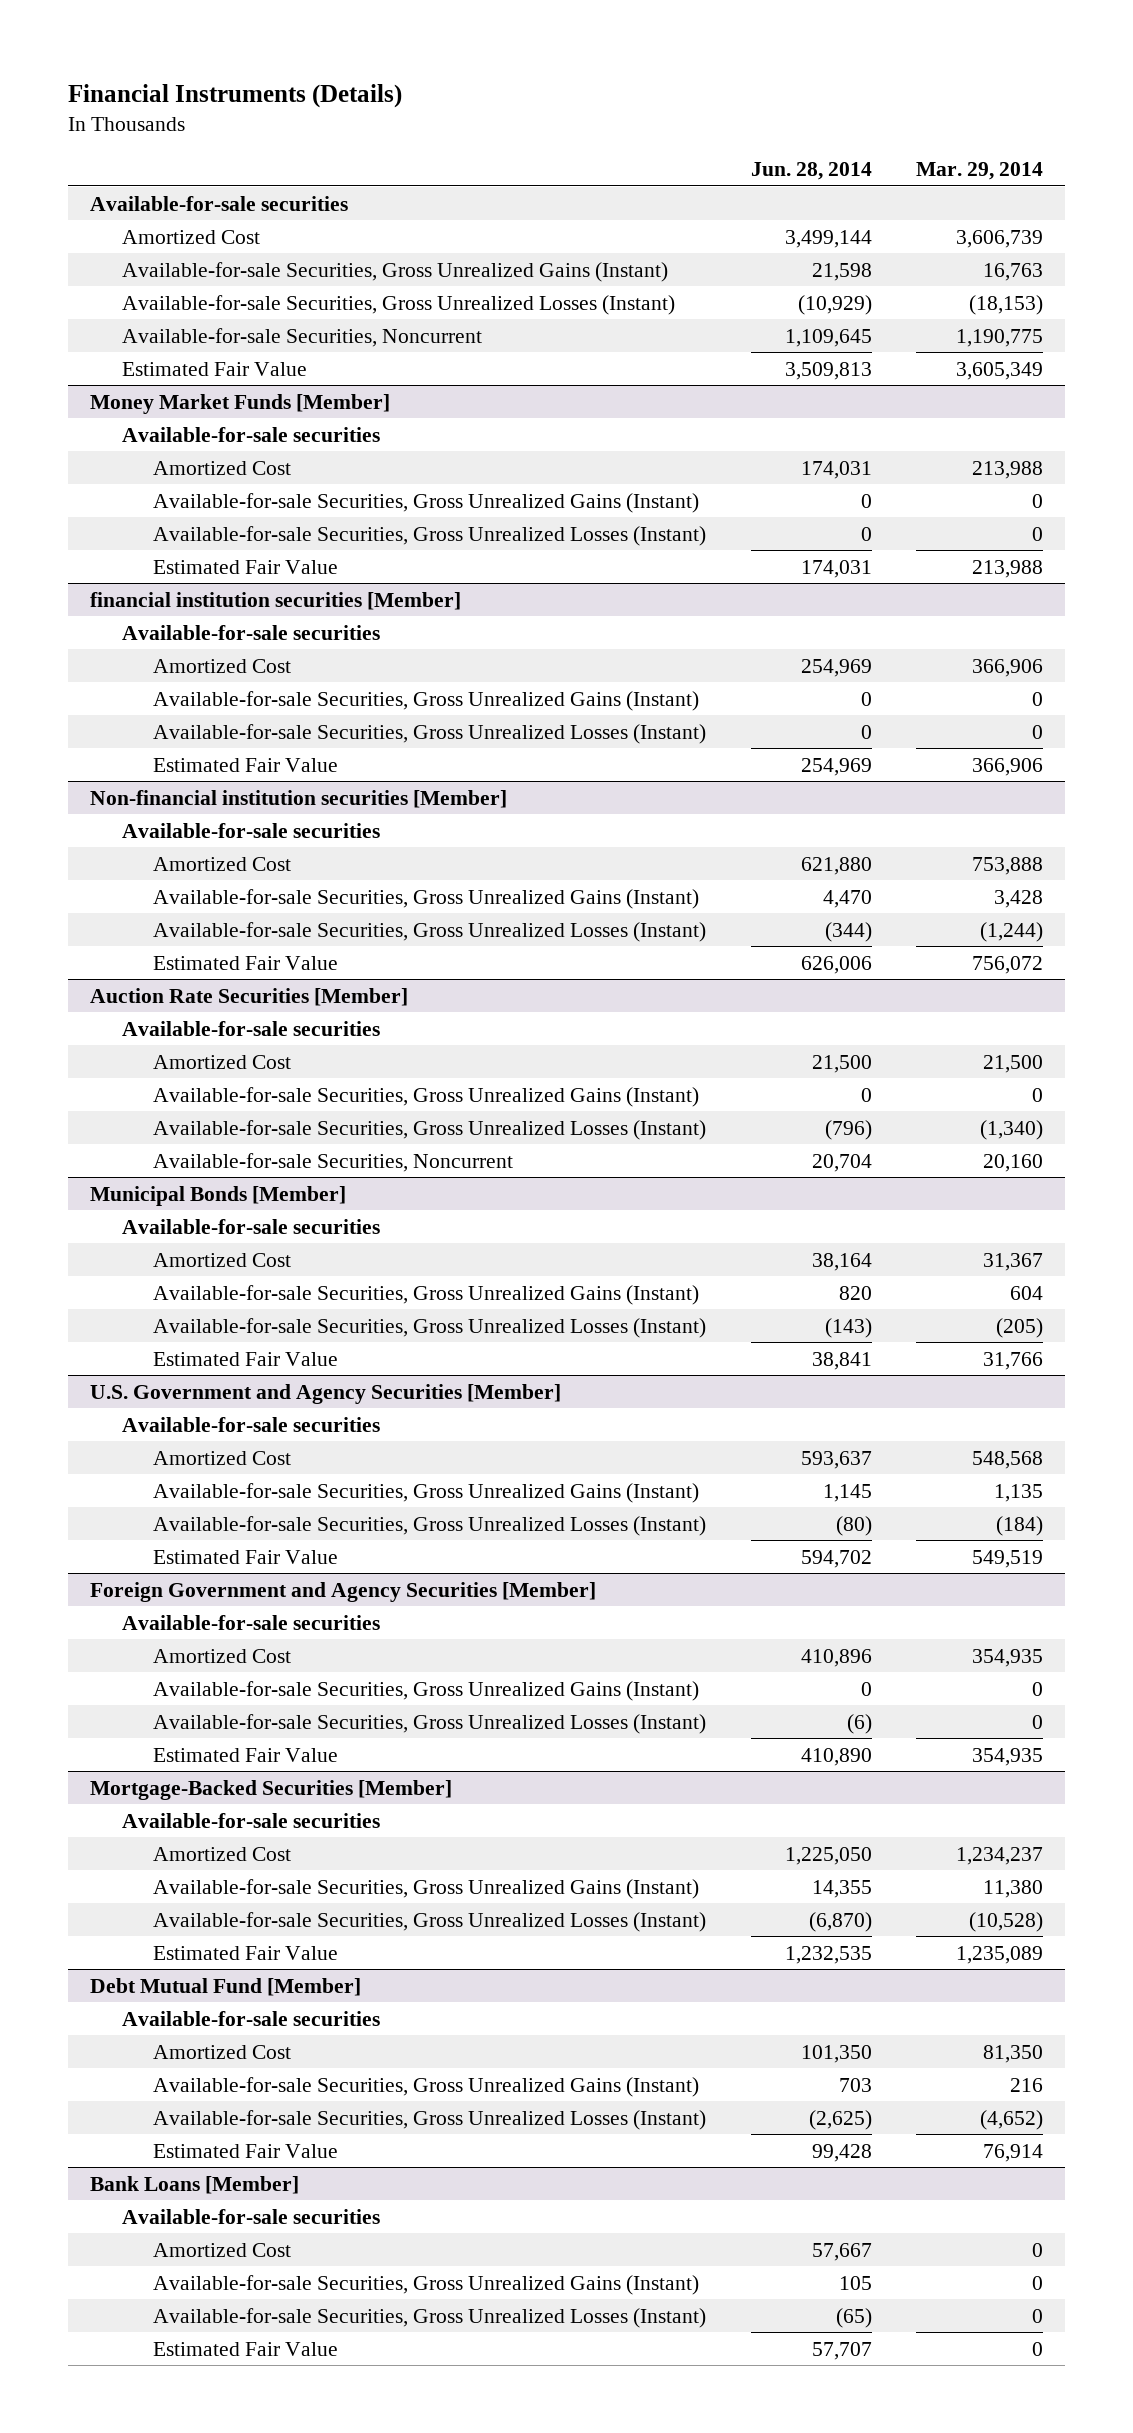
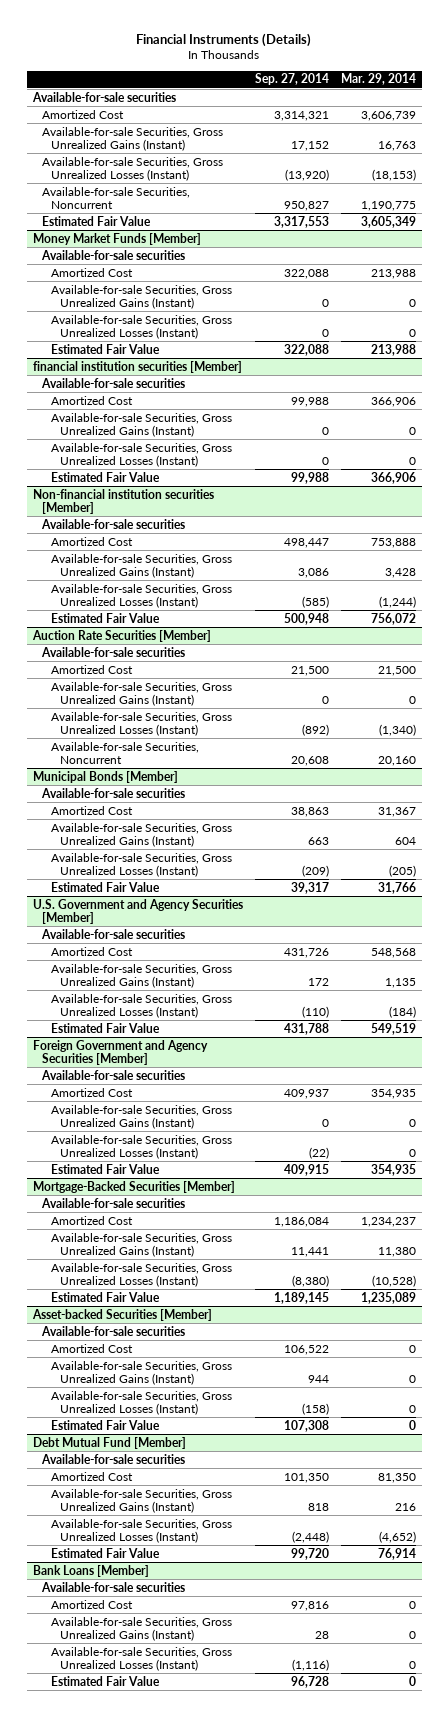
[750,162,872,181] Jun. 28, 2014 -> none
none -> [254,73,329,86] Sep. 27, 2014
none -> [31,1308,212,1321] Asset-backed Securities [Member]
none -> [40,1325,185,1336] Available-for-sale securities
none -> [51,1343,134,1353] Amortized Cost
none -> [51,1360,233,1385] Available-for-sale Securities, Gross Unrealized Gains (Instant)
none -> [51,1390,233,1415] Available-for-sale Securities, Gross Unrealized Losses (Instant)
none -> [51,1419,161,1430] Estimated Fair Value

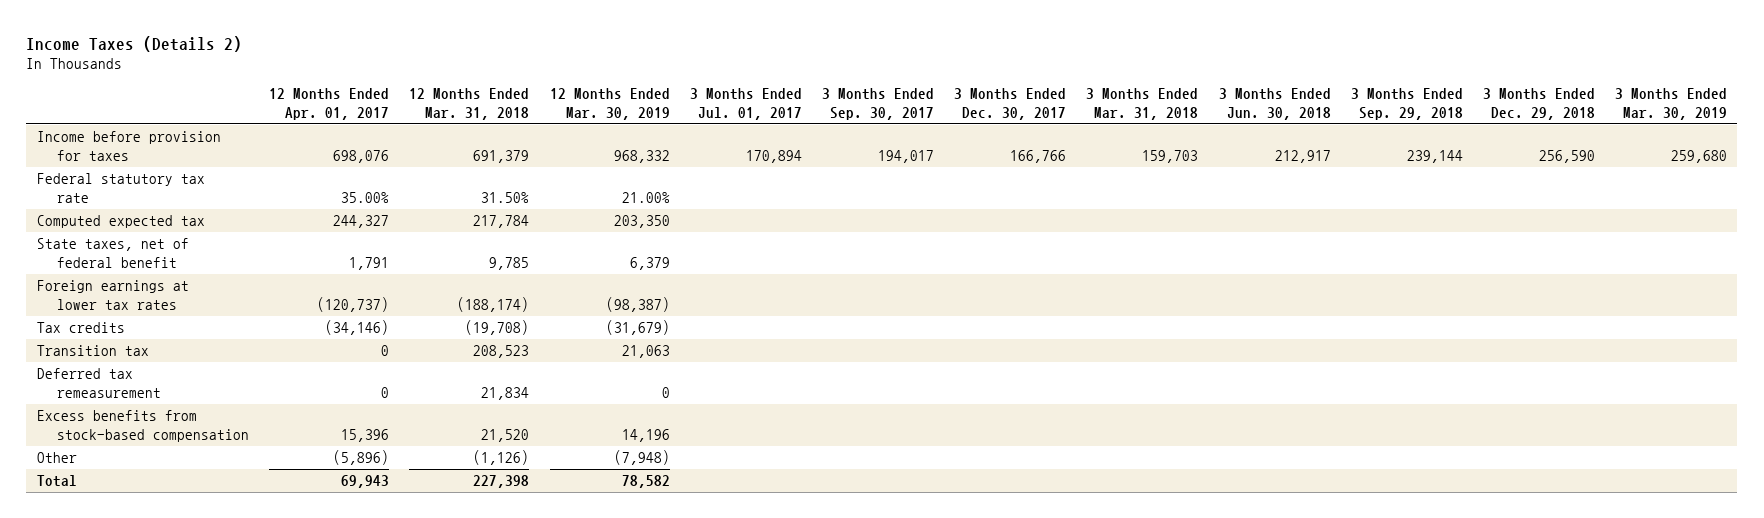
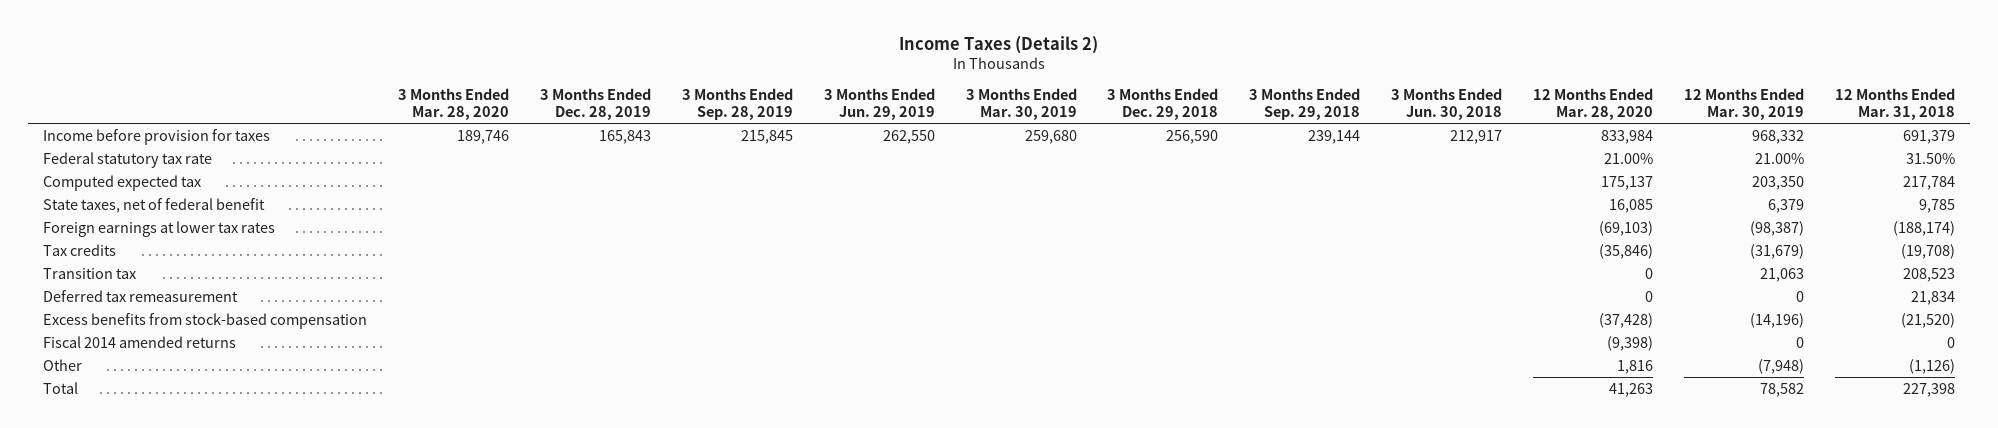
[269,88,390,120] 12 Months Ended Apr. 01, 2017 -> none
[689,88,802,120] 3 Months Ended Jul. 01, 2017 -> none
[822,88,935,120] 3 Months Ended Sep. 30, 2017 -> none
[954,88,1067,120] 3 Months Ended Dec. 30, 2017 -> none
[1086,88,1199,120] 3 Months Ended Mar. 31, 2018 -> none
none -> [397,87,509,120] 3 Months Ended Mar. 28, 2020
none -> [539,87,651,120] 3 Months Ended Dec. 28, 2019
none -> [681,87,793,120] 3 Months Ended Sep. 28, 2019
none -> [823,87,935,120] 3 Months Ended Jun. 29, 2019
none -> [1533,87,1654,120] 12 Months Ended Mar. 28, 2020
[481,428,530,442] 21,520 -> [1900,312,1955,328] (21,520)
[621,428,670,442] 14,196 -> [1749,312,1804,328] (14,196)
none -> [43,335,237,348] Fiscal 2014 amended returns

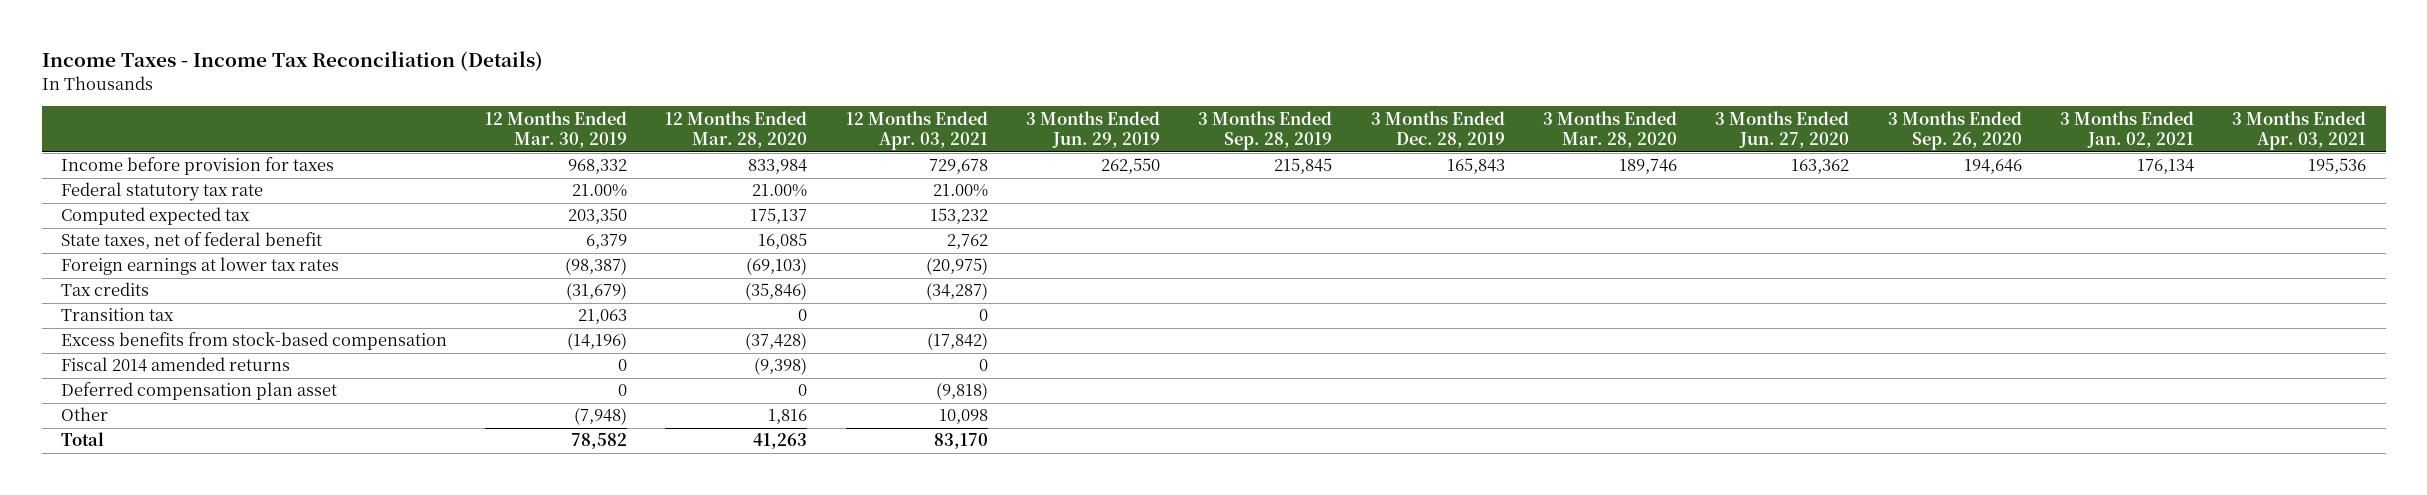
[898,35,1098,54] Income Taxes (Details 2) -> [41,51,543,72] Income Taxes - Income Tax Reconciliation (Details)
[965,87,1077,120] 3 Months Ended Mar. 30, 2019 -> none
[1107,87,1219,120] 3 Months Ended Dec. 29, 2018 -> none
[1249,87,1361,120] 3 Months Ended Sep. 29, 2018 -> none
[1391,87,1503,120] 3 Months Ended Jun. 30, 2018 -> none
[1834,87,1955,120] 12 Months Ended Mar. 31, 2018 -> none
none -> [845,110,988,151] 12 Months Ended Apr. 03, 2021
none -> [1715,110,1850,149] 3 Months Ended Jun. 27, 2020
none -> [1887,110,2022,151] 3 Months Ended Sep. 26, 2020
none -> [2060,110,2195,149] 3 Months Ended Jan. 02, 2021
none -> [2232,110,2367,151] 3 Months Ended Apr. 03, 2021
[43,289,239,302] Deferred tax remeasurement -> none
none -> [60,382,337,401] Deferred compensation plan asset

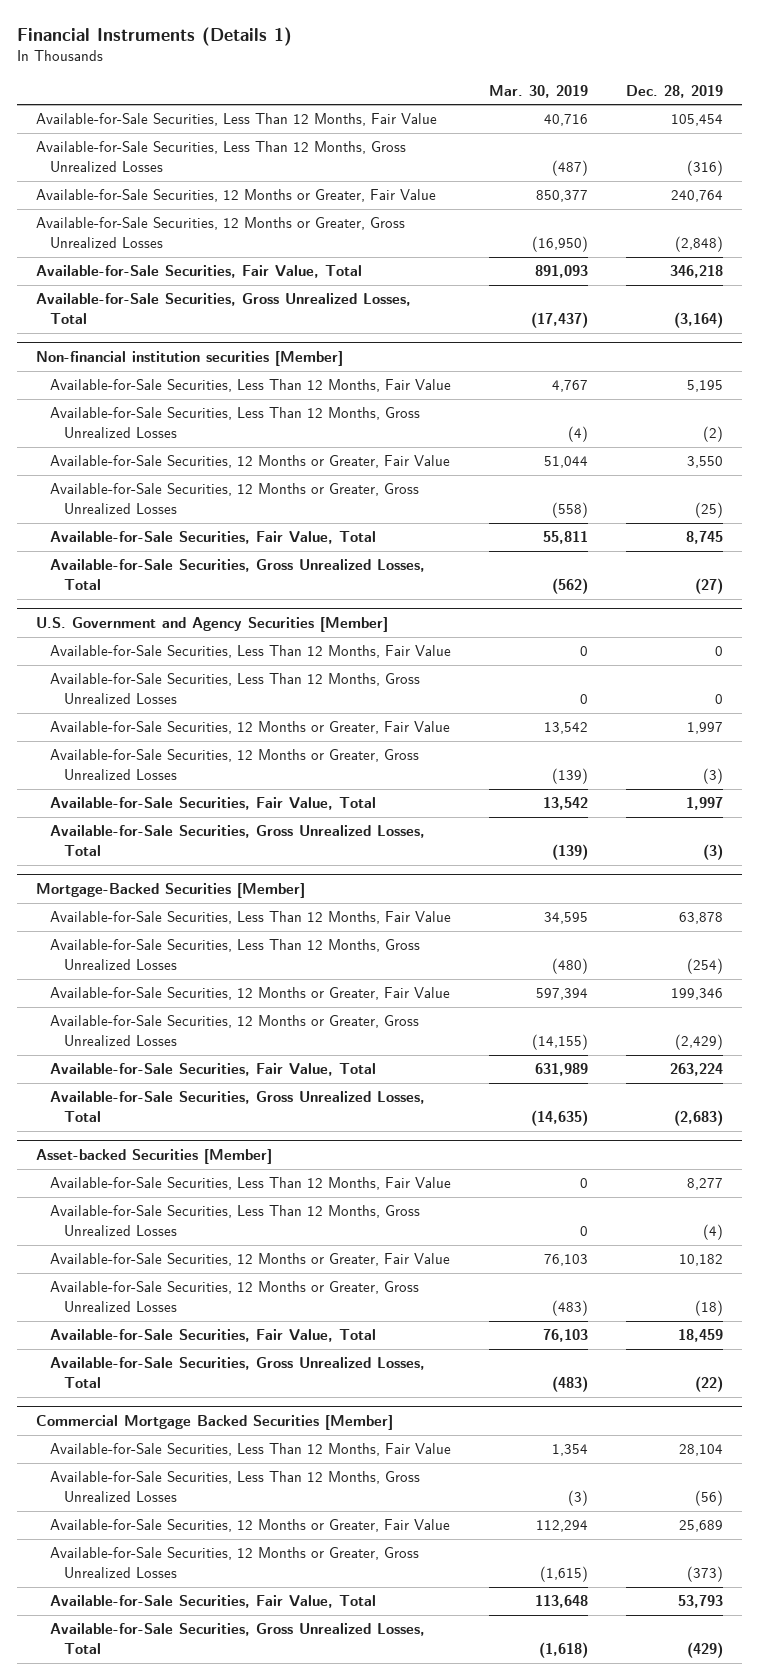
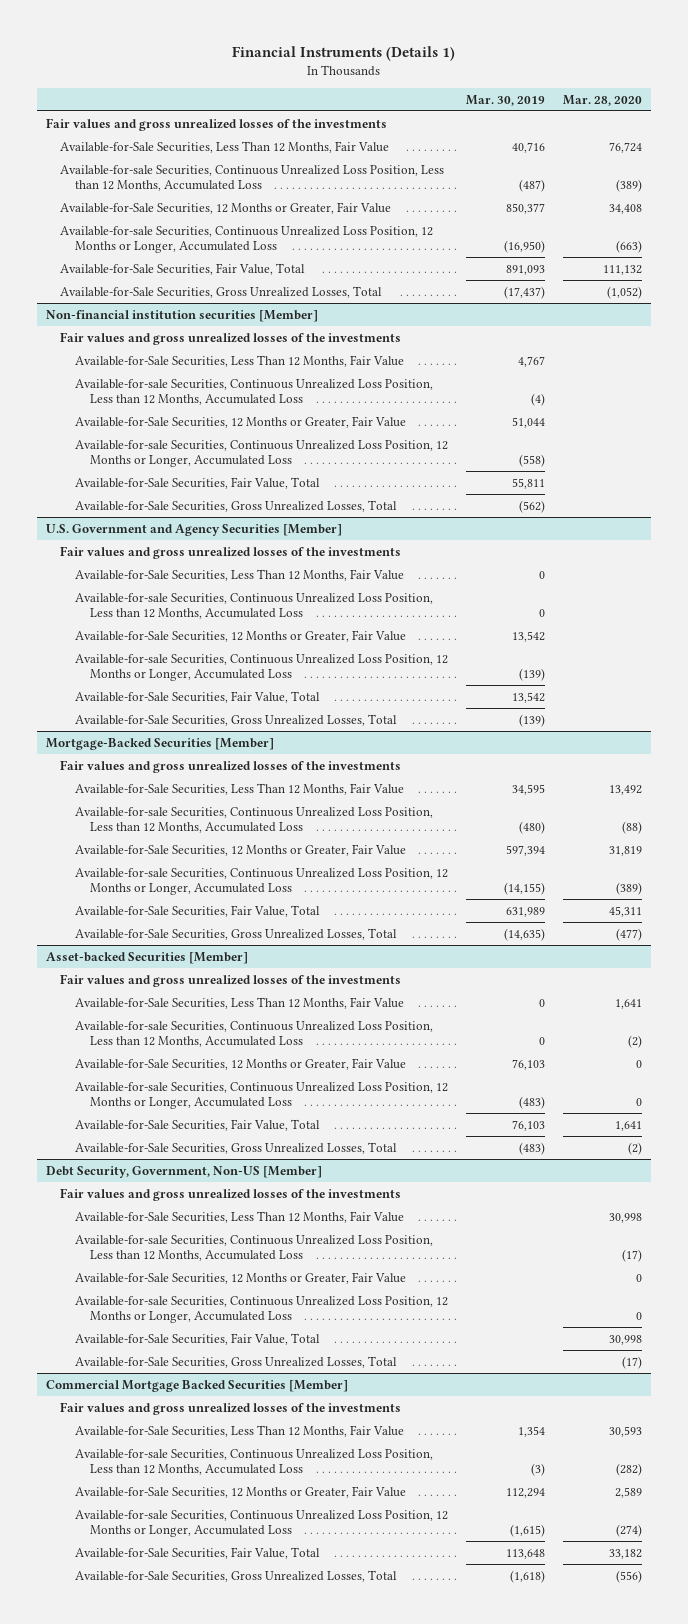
[626,84,724,98] Dec. 28, 2019 -> none
none -> [562,94,642,106] Mar. 28, 2020
none -> [45,117,387,131] Fair values and gross unrealized losses of the investments
[35,141,406,173] Available-for-Sale Securities, Less Than 12 Months, Gross Unrealized Losses -> [60,164,445,192] Available-for-sale Securities, Continuous Unrealized Loss Position, Less than 12 Months, Accumulated Loss
[35,217,405,249] Available-for-Sale Securities, 12 Months or Greater, Gross Unrealized Losses -> [60,225,434,254] Available-for-sale Securities, Continuous Unrealized Loss Position, 12 Months or Longer, Accumulated Loss
none -> [60,331,402,345] Fair values and gross unrealized losses of the investments
[49,407,420,439] Available-for-Sale Securities, Less Than 12 Months, Gross Unrealized Losses -> [75,378,434,406] Available-for-sale Securities, Continuous Unrealized Loss Position, Less than 12 Months, Accumulated Loss
[49,483,419,515] Available-for-Sale Securities, 12 Months or Greater, Gross Unrealized Losses -> [75,439,449,468] Available-for-sale Securities, Continuous Unrealized Loss Position, 12 Months or Longer, Accumulated Loss
none -> [60,545,402,559] Fair values and gross unrealized losses of the investments
[49,673,420,705] Available-for-Sale Securities, Less Than 12 Months, Gross Unrealized Losses -> [75,592,434,620] Available-for-sale Securities, Continuous Unrealized Loss Position, Less than 12 Months, Accumulated Loss
[49,749,419,781] Available-for-Sale Securities, 12 Months or Greater, Gross Unrealized Losses -> [75,653,449,682] Available-for-sale Securities, Continuous Unrealized Loss Position, 12 Months or Longer, Accumulated Loss
none -> [60,759,402,773] Fair values and gross unrealized losses of the investments
[49,939,420,971] Available-for-Sale Securities, Less Than 12 Months, Gross Unrealized Losses -> [75,806,434,834] Available-for-sale Securities, Continuous Unrealized Loss Position, Less than 12 Months, Accumulated Loss
[49,1015,419,1047] Available-for-Sale Securities, 12 Months or Greater, Gross Unrealized Losses -> [75,867,449,896] Available-for-sale Securities, Continuous Unrealized Loss Position, 12 Months or Longer, Accumulated Loss
none -> [60,973,402,987] Fair values and gross unrealized losses of the investments
[49,1205,420,1237] Available-for-Sale Securities, Less Than 12 Months, Gross Unrealized Losses -> [75,1020,434,1048] Available-for-sale Securities, Continuous Unrealized Loss Position, Less than 12 Months, Accumulated Loss
[49,1281,419,1313] Available-for-Sale Securities, 12 Months or Greater, Gross Unrealized Losses -> [75,1081,449,1110] Available-for-sale Securities, Continuous Unrealized Loss Position, 12 Months or Longer, Accumulated Loss
none -> [45,1165,322,1178] Debt Security, Government, Non-US [Member]
none -> [60,1187,402,1201] Fair values and gross unrealized losses of the investments
none -> [75,1210,405,1223] Available-for-Sale Securities, Less Than 12 Months, Fair Value
none -> [75,1234,434,1262] Available-for-sale Securities, Continuous Unrealized Loss Position, Less than 12 Months, Accumulated Loss
none -> [75,1271,407,1284] Available-for-Sale Securities, 12 Months or Greater, Fair Value
none -> [75,1295,449,1324] Available-for-sale Securities, Continuous Unrealized Loss Position, 12 Months or Longer, Accumulated Loss
none -> [75,1332,321,1345] Available-for-Sale Securities, Fair Value, Total
none -> [75,1355,398,1368] Available-for-Sale Securities, Gross Unrealized Losses, Total
none -> [60,1401,402,1415] Fair values and gross unrealized losses of the investments
[49,1471,420,1503] Available-for-Sale Securities, Less Than 12 Months, Gross Unrealized Losses -> [75,1448,434,1476] Available-for-sale Securities, Continuous Unrealized Loss Position, Less than 12 Months, Accumulated Loss
[49,1547,419,1579] Available-for-Sale Securities, 12 Months or Greater, Gross Unrealized Losses -> [75,1509,449,1538] Available-for-sale Securities, Continuous Unrealized Loss Position, 12 Months or Longer, Accumulated Loss

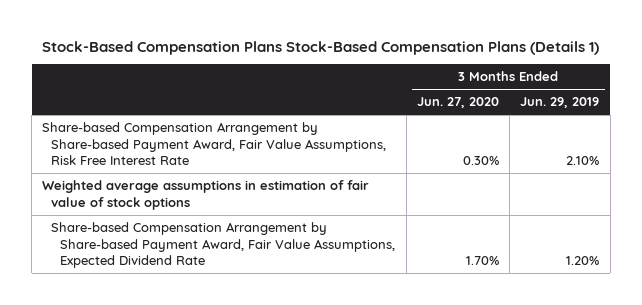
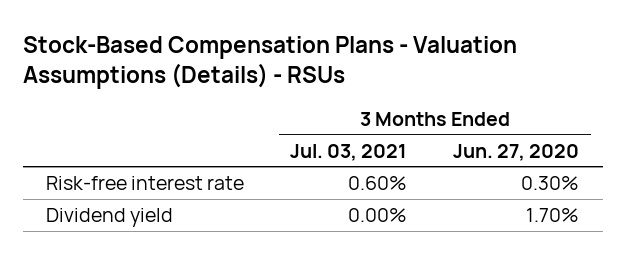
[41,40,599,55] Stock-Based Compensation Plans Stock-Based Compensation Plans (Details 1) -> [22,36,517,90] Stock-Based Compensation Plans - Valuation Assumptions (Details) - RSUs
[520,97,600,109] Jun. 29, 2019 -> none
none -> [290,143,408,161] Jul. 03, 2021
[42,180,370,210] Weighted average assumptions in estimation of fair value of stock options -> none
[42,122,387,166] Share-based Compensation Arrangement by Share-based Payment Award, Fair Value Assumptions, Risk Free Interest Rate -> [45,176,244,191] Risk-free interest rate
[51,222,396,269] Share-based Compensation Arrangement by Share-based Payment Award, Fair Value Assumptions, Expected Dividend Rate -> [45,208,173,228] Dividend yield

